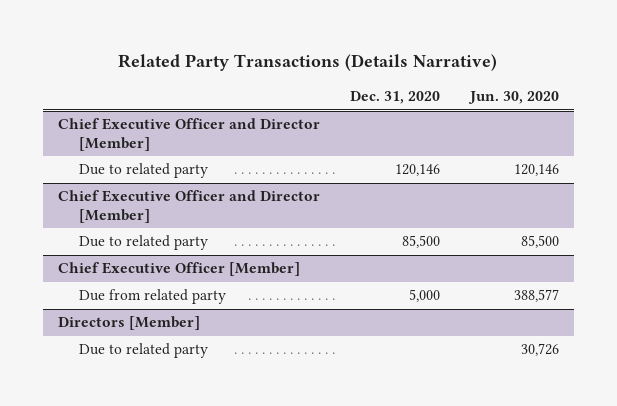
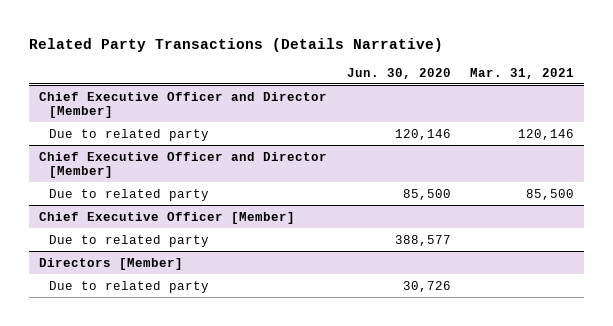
[349,91,440,105] Dec. 31, 2020 -> none
none -> [470,67,575,79] Mar. 31, 2021
[79,289,227,305] Due from related party -> [48,234,209,247] Due to related party

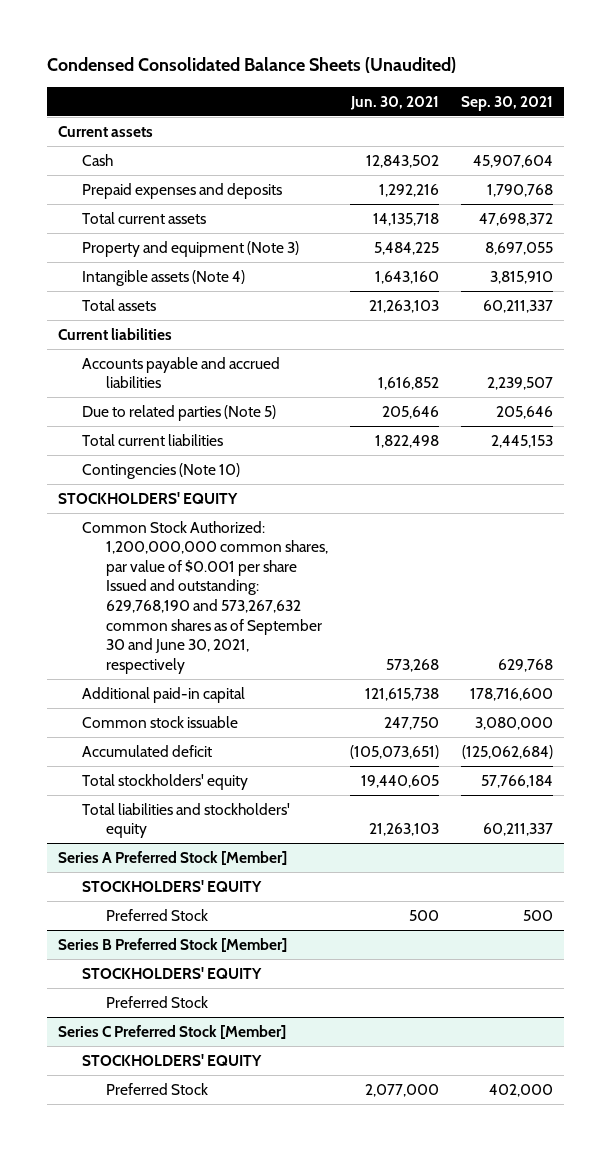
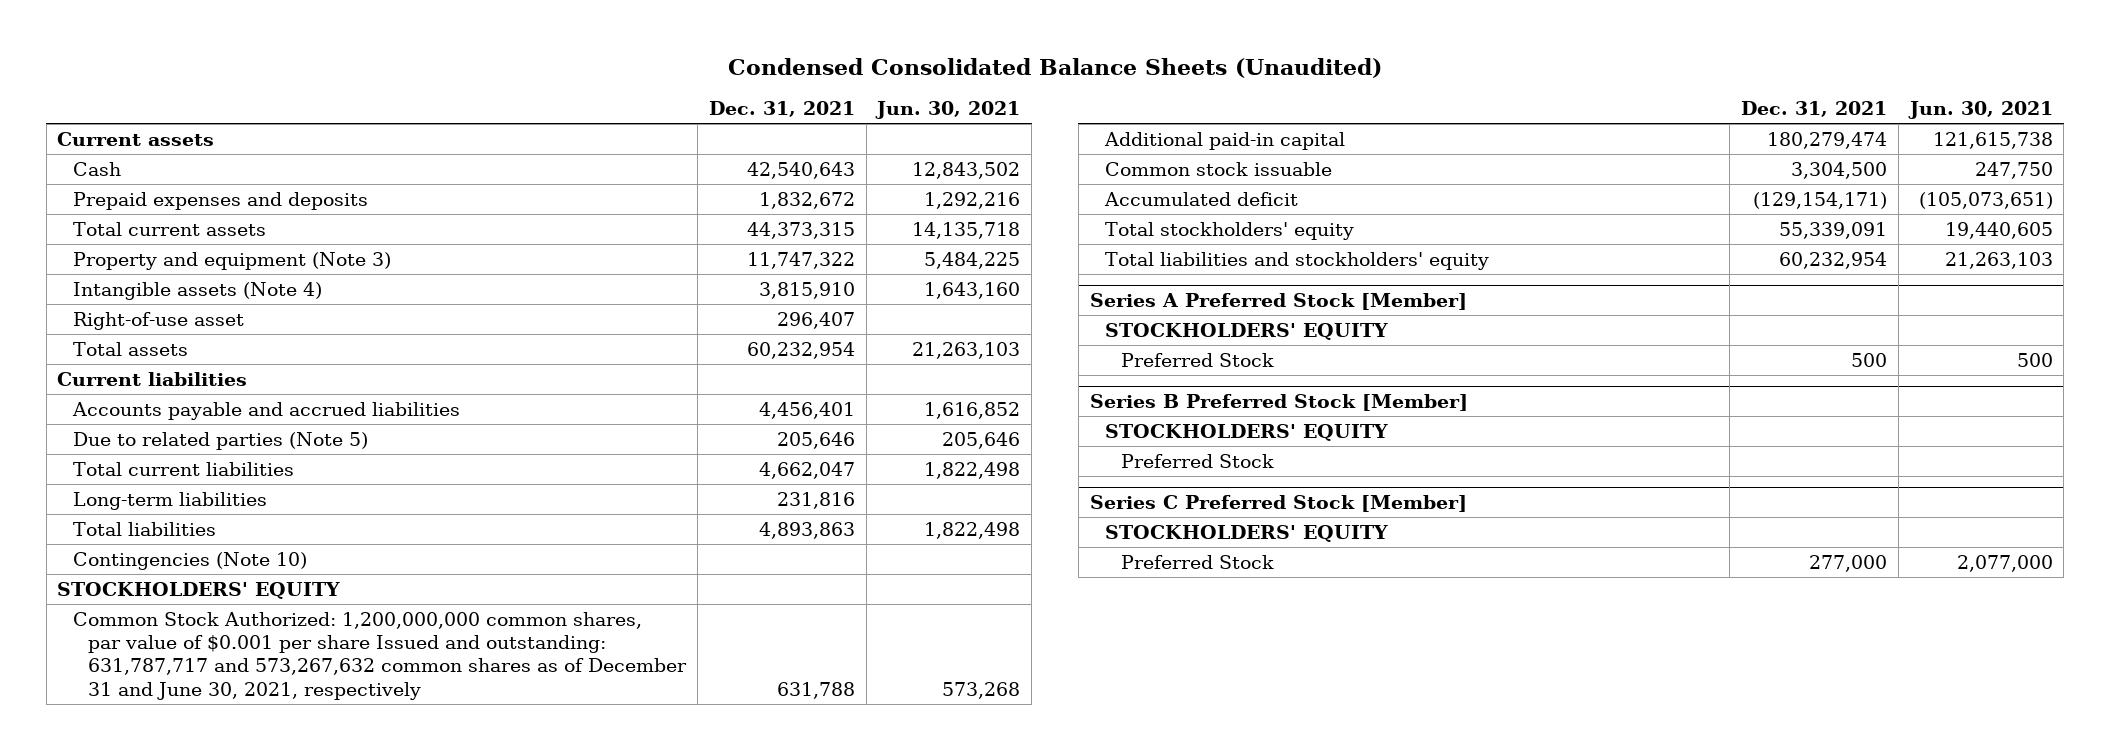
[460,95,553,111] Sep. 30, 2021 -> none
none -> [708,101,855,118] Dec. 31, 2021
none -> [72,311,244,330] Right-of-use asset
none -> [72,491,267,510] Long-term liabilities
none -> [72,521,216,536] Total liabilities
[81,520,328,674] Common Stock Authorized: 1,200,000,000 common shares, par value of $0.001 per share Issued and outstanding: 629,768,190 and 573,267,632 common shares as of September 30 and June 30, 2021, respectively -> [72,611,688,700] Common Stock Authorized: 1,200,000,000 common shares, par value of $0.001 per share Issued and outstanding: 631,787,717 and 573,267,632 common shares as of December 31 and June 30, 2021, respectively

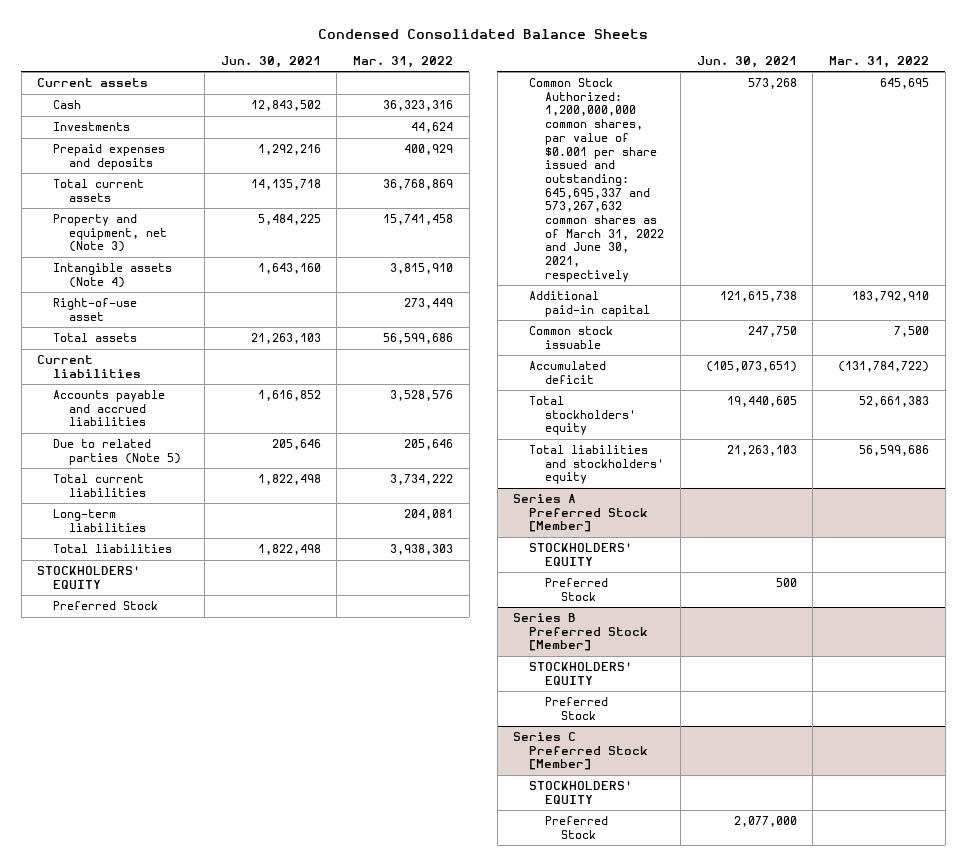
[727,58,1382,79] Condensed Consolidated Balance Sheets (Unaudited) -> [318,28,649,39] Condensed Consolidated Balance Sheets
[708,101,855,118] Dec. 31, 2021 -> none
none -> [352,56,453,69] Mar. 31, 2022
none -> [53,122,131,132] Investments
[72,251,391,270] Property and equipment (Note 3) -> [53,214,168,253] Property and equipment, net (Note 3)
[72,551,307,570] Contingencies (Note 10) -> none
none -> [53,601,159,611] Preferred Stock
[72,611,688,700] Common Stock Authorized: 1,200,000,000 common shares, par value of $0.001 per share Issued and outstanding: 631,787,717 and 573,267,632 common shares as of December 31 and June 30, 2021, respectively -> [529,78,665,282] Common Stock Authorized: 1,200,000,000 common shares, par value of $0.001 per share issued and outstanding: 645,695,337 and 573,267,632 common shares as of March 31, 2022 and June 30, 2021, respectively

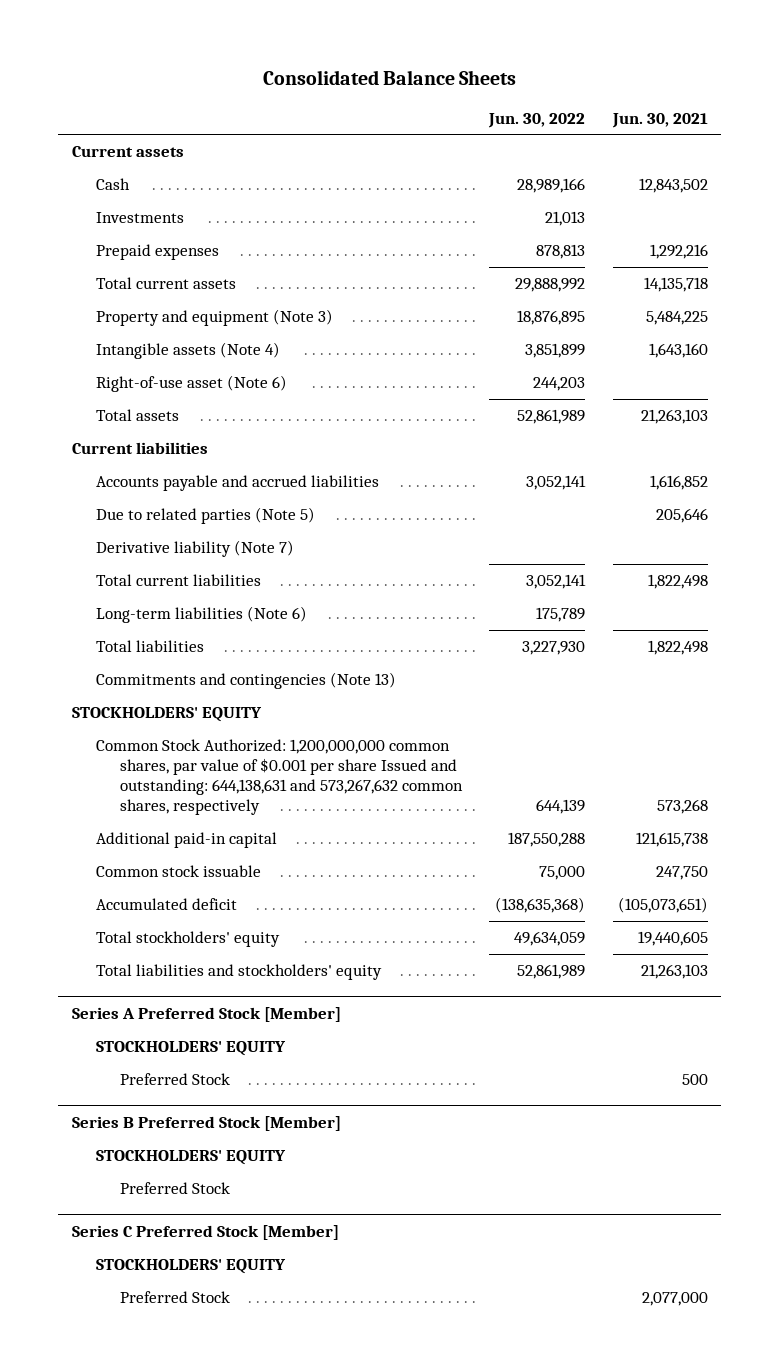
[318,28,649,39] Condensed Consolidated Balance Sheets -> [262,69,516,85] Consolidated Balance Sheets
[352,56,453,69] Mar. 31, 2022 -> none
none -> [488,112,586,128] Jun. 30, 2022
[53,144,166,170] Prepaid expenses and deposits -> [96,244,220,261] Prepaid expenses
[53,214,168,253] Property and equipment, net (Note 3) -> [96,309,334,327] Property and equipment (Note 3)
[53,298,138,321] Right-of-use asset -> [96,375,288,393] Right-of-use asset (Note 6)
none -> [96,540,295,558] Derivative liability (Note 7)
[53,509,147,532] Long-term liabilities -> [96,606,308,624] Long-term liabilities (Note 6)
none -> [96,672,397,690] Commitments and contingencies (Note 13)
[53,601,159,611] Preferred Stock -> none
[529,78,665,282] Common Stock Authorized: 1,200,000,000 common shares, par value of $0.001 per share issued and outstanding: 645,695,337 and 573,267,632 common shares as of March 31, 2022 and June 30, 2021, respectively -> [96,739,464,815] Common Stock Authorized: 1,200,000,000 common shares, par value of $0.001 per share Issued and outstanding: 644,138,631 and 573,267,632 common shares, respectively

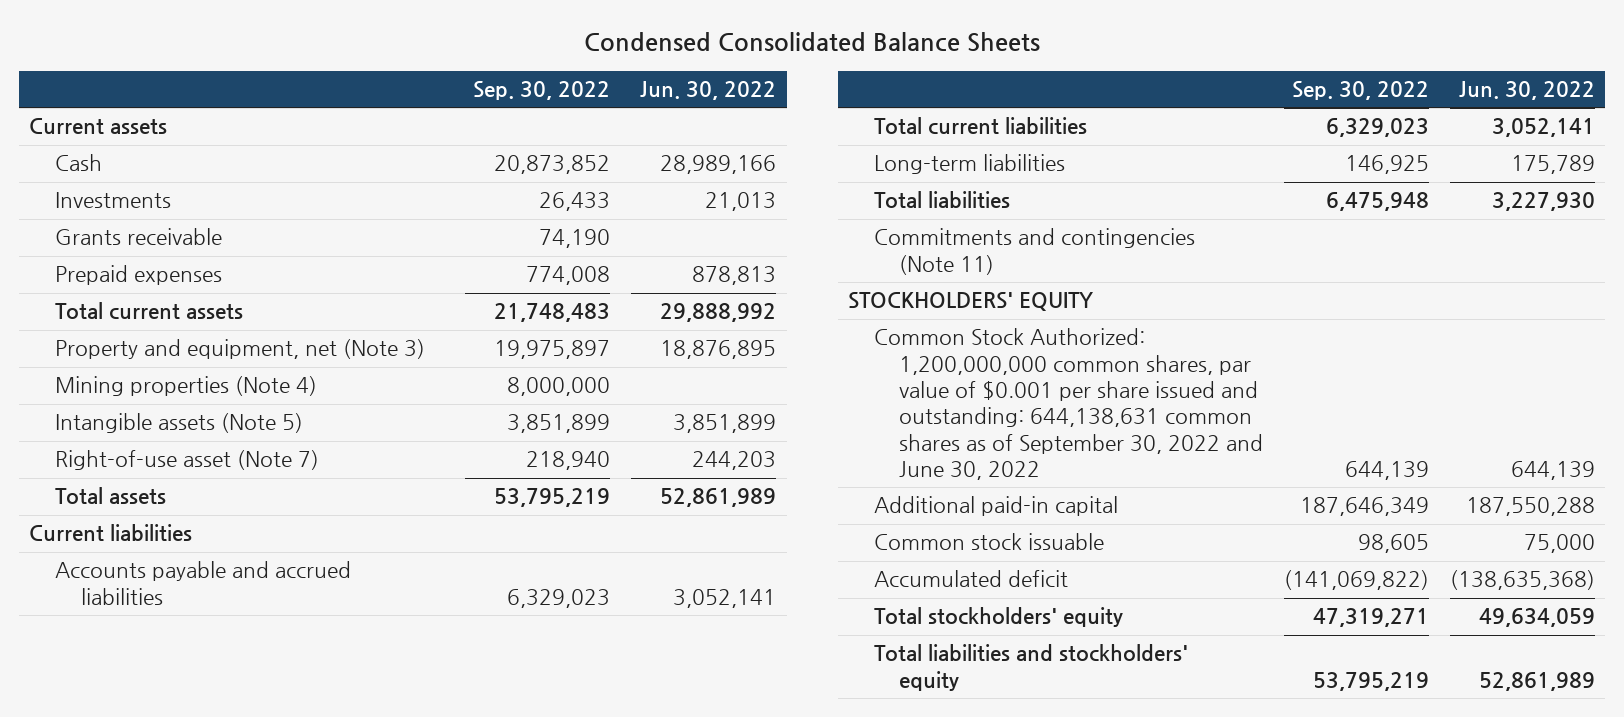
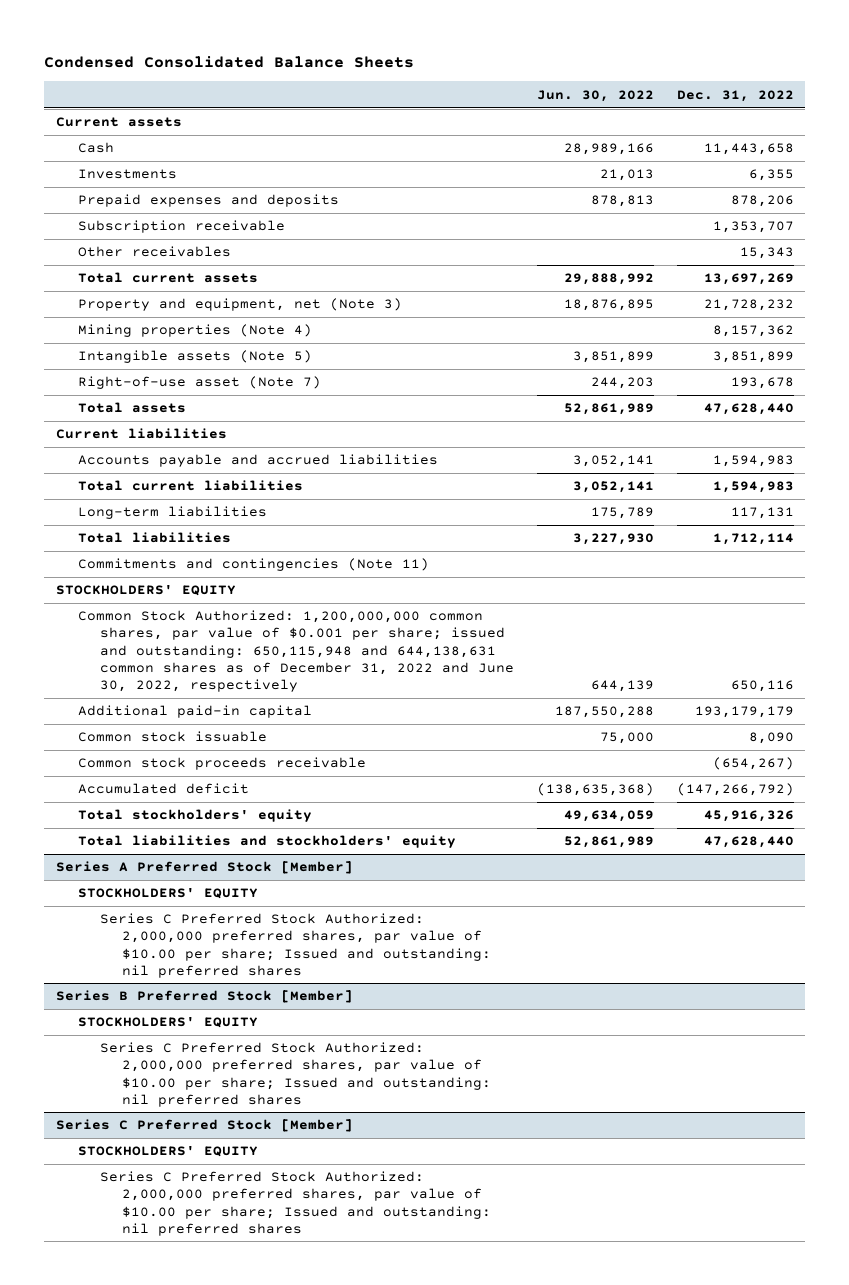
[473,81,611,101] Sep. 30, 2022 -> none
none -> [676,89,794,102] Dec. 31, 2022
[54,228,222,246] Grants receivable -> none
[54,265,222,286] Prepaid expenses -> [77,194,339,208] Prepaid expenses and deposits
none -> [77,220,285,234] Subscription receivable
none -> [77,246,231,258] Other receivables
[873,328,1264,481] Common Stock Authorized: 1,200,000,000 common shares, par value of $0.001 per share issued and outstanding: 644,138,631 common shares as of September 30, 2022 and June 30, 2022 -> [77,610,515,692] Common Stock Authorized: 1,200,000,000 common shares, par value of $0.001 per share; issued and outstanding: 650,115,948 and 644,138,631 common shares as of December 31, 2022 and June 30, 2022, respectively
none -> [77,757,366,771] Common stock proceeds receivable
none -> [55,861,353,875] Series A Preferred Stock [Member]
none -> [77,888,258,900] STOCKHOLDERS' EQUITY
none -> [100,913,492,978] Series C Preferred Stock Authorized: 2,000,000 preferred shares, par value of $10.00 per share; Issued and outstanding: nil preferred shares
none -> [55,990,353,1004] Series B Preferred Stock [Member]
none -> [77,1017,258,1029] STOCKHOLDERS' EQUITY
none -> [100,1042,492,1107] Series C Preferred Stock Authorized: 2,000,000 preferred shares, par value of $10.00 per share; Issued and outstanding: nil preferred shares
none -> [55,1119,353,1133] Series C Preferred Stock [Member]
none -> [77,1146,258,1158] STOCKHOLDERS' EQUITY
none -> [100,1171,492,1236] Series C Preferred Stock Authorized: 2,000,000 preferred shares, par value of $10.00 per share; Issued and outstanding: nil preferred shares

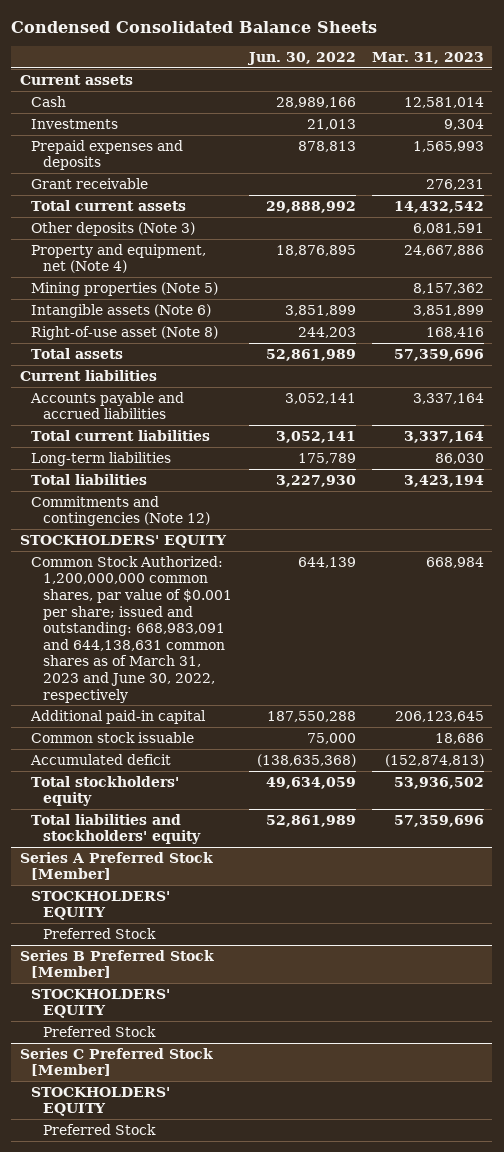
[676,89,794,102] Dec. 31, 2022 -> none
none -> [372,51,485,64] Mar. 31, 2023
[77,220,285,234] Subscription receivable -> none
[77,246,231,258] Other receivables -> none
none -> [31,177,149,189] Grant receivable
none -> [31,221,196,236] Other deposits (Note 3)
[77,298,402,312] Property and equipment, net (Note 3) -> [31,243,207,274] Property and equipment, net (Note 4)
[77,324,312,338] Mining properties (Note 4) -> [31,281,219,296] Mining properties (Note 5)
[77,350,312,364] Intangible assets (Note 5) -> [31,303,212,318] Intangible assets (Note 6)
[77,376,321,390] Right-of-use asset (Note 7) -> [31,325,219,340] Right-of-use asset (Note 8)
[77,558,429,572] Commitments and contingencies (Note 11) -> [31,495,211,527] Commitments and contingencies (Note 12)
[77,610,515,692] Common Stock Authorized: 1,200,000,000 common shares, par value of $0.001 per share; issued and outstanding: 650,115,948 and 644,138,631 common shares as of December 31, 2022 and June 30, 2022, respectively -> [31,555,233,703] Common Stock Authorized: 1,200,000,000 common shares, par value of $0.001 per share; issued and outstanding: 668,983,091 and 644,138,631 common shares as of March 31, 2023 and June 30, 2022, respectively
[77,757,366,771] Common stock proceeds receivable -> none
[100,913,492,978] Series C Preferred Stock Authorized: 2,000,000 preferred shares, par value of $10.00 per share; Issued and outstanding: nil preferred shares -> [43,927,157,939] Preferred Stock
[100,1042,492,1107] Series C Preferred Stock Authorized: 2,000,000 preferred shares, par value of $10.00 per share; Issued and outstanding: nil preferred shares -> [43,1025,157,1037] Preferred Stock
[100,1171,492,1236] Series C Preferred Stock Authorized: 2,000,000 preferred shares, par value of $10.00 per share; Issued and outstanding: nil preferred shares -> [43,1123,157,1135] Preferred Stock

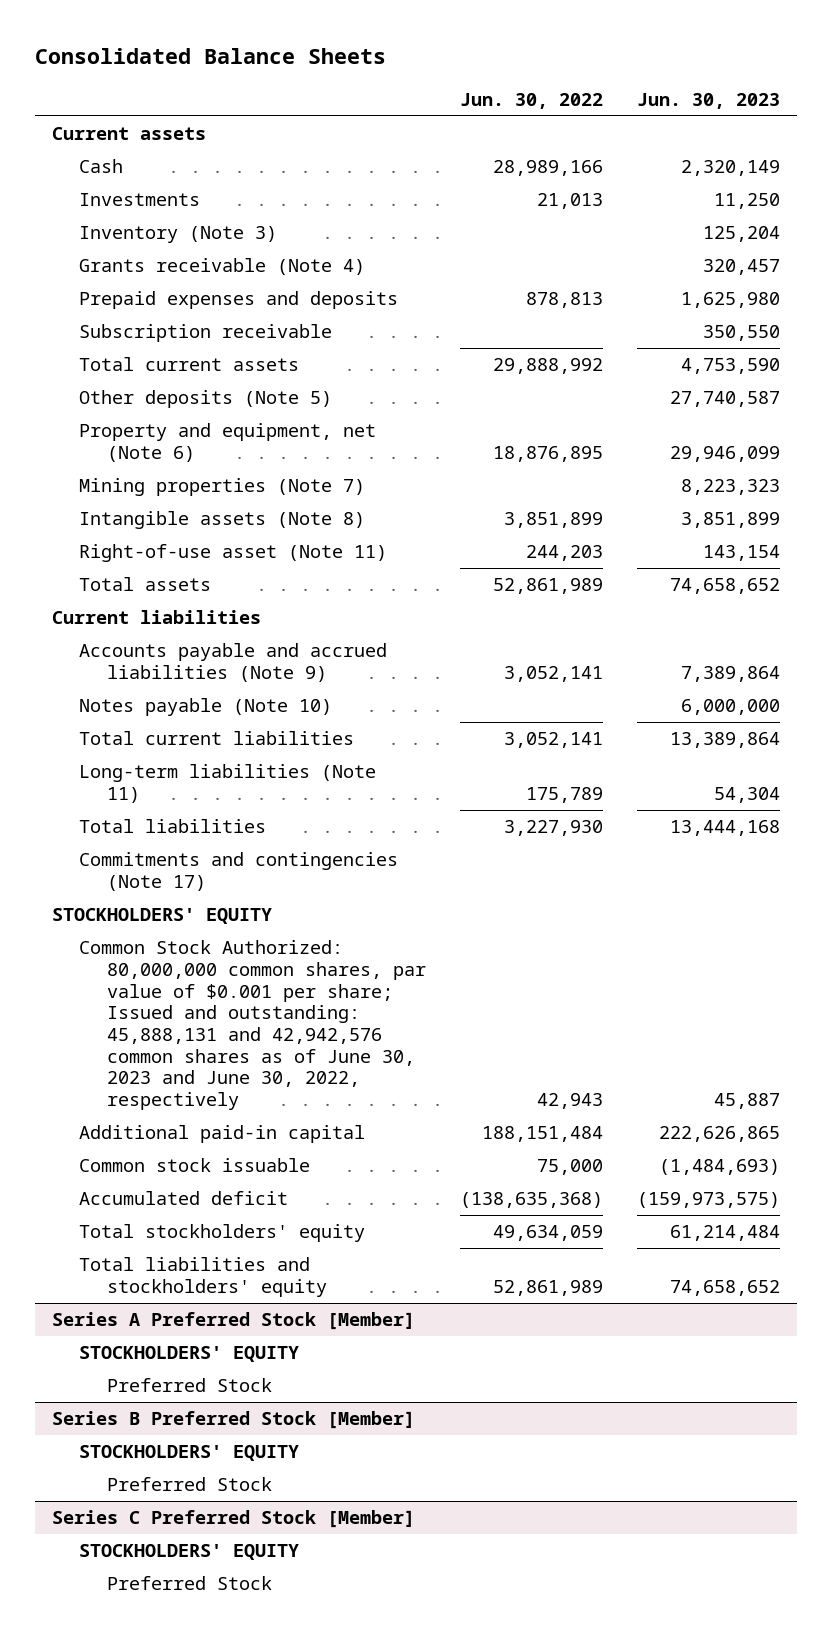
[11,20,378,33] Condensed Consolidated Balance Sheets -> [35,48,387,65] Consolidated Balance Sheets
[372,51,485,64] Mar. 31, 2023 -> none
none -> [636,93,780,110] Jun. 30, 2023
none -> [79,226,278,244] Inventory (Note 3)
none -> [79,258,366,276] Grants receivable (Note 4)
[31,177,149,189] Grant receivable -> none
none -> [79,324,333,343] Subscription receivable
[31,221,196,236] Other deposits (Note 3) -> [79,390,333,409] Other deposits (Note 5)
[31,243,207,274] Property and equipment, net (Note 4) -> [79,423,377,462] Property and equipment, net (Note 6)
[31,281,219,296] Mining properties (Note 5) -> [79,478,366,497] Mining properties (Note 7)
[31,303,212,318] Intangible assets (Note 6) -> [79,511,366,530] Intangible assets (Note 8)
[31,325,219,340] Right-of-use asset (Note 8) -> [79,544,388,563] Right-of-use asset (Note 11)
[30,391,185,420] Accounts payable and accrued liabilities -> [79,643,388,682] Accounts payable and accrued liabilities (Note 9)
none -> [79,698,333,717] Notes payable (Note 10)
[31,451,172,466] Long-term liabilities -> [79,764,377,803] Long-term liabilities (Note 11)
[31,495,211,527] Commitments and contingencies (Note 12) -> [79,852,399,891] Commitments and contingencies (Note 17)
[31,555,233,703] Common Stock Authorized: 1,200,000,000 common shares, par value of $0.001 per share; issued and outstanding: 668,983,091 and 644,138,631 common shares as of March 31, 2023 and June 30, 2022, respectively -> [79,940,426,1111] Common Stock Authorized: 80,000,000 common shares, par value of $0.001 per share; Issued and outstanding: 45,888,131 and 42,942,576 common shares as of June 30, 2023 and June 30, 2022, respectively
[297,556,356,568] 644,139 -> [536,1093,603,1110] 42,943
[266,710,356,722] 187,550,288 -> [481,1126,603,1143] 188,151,484

